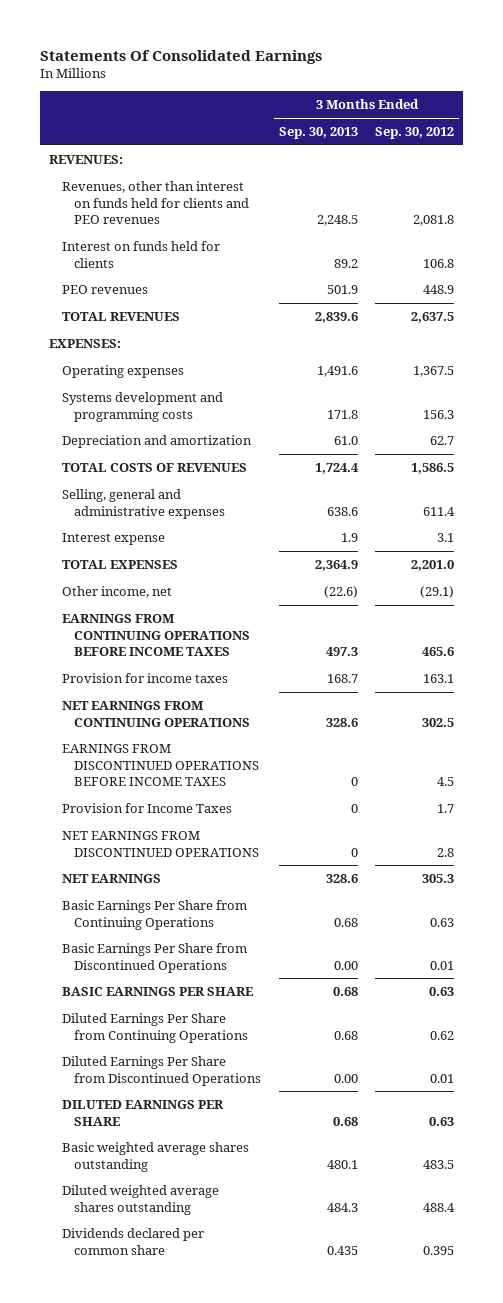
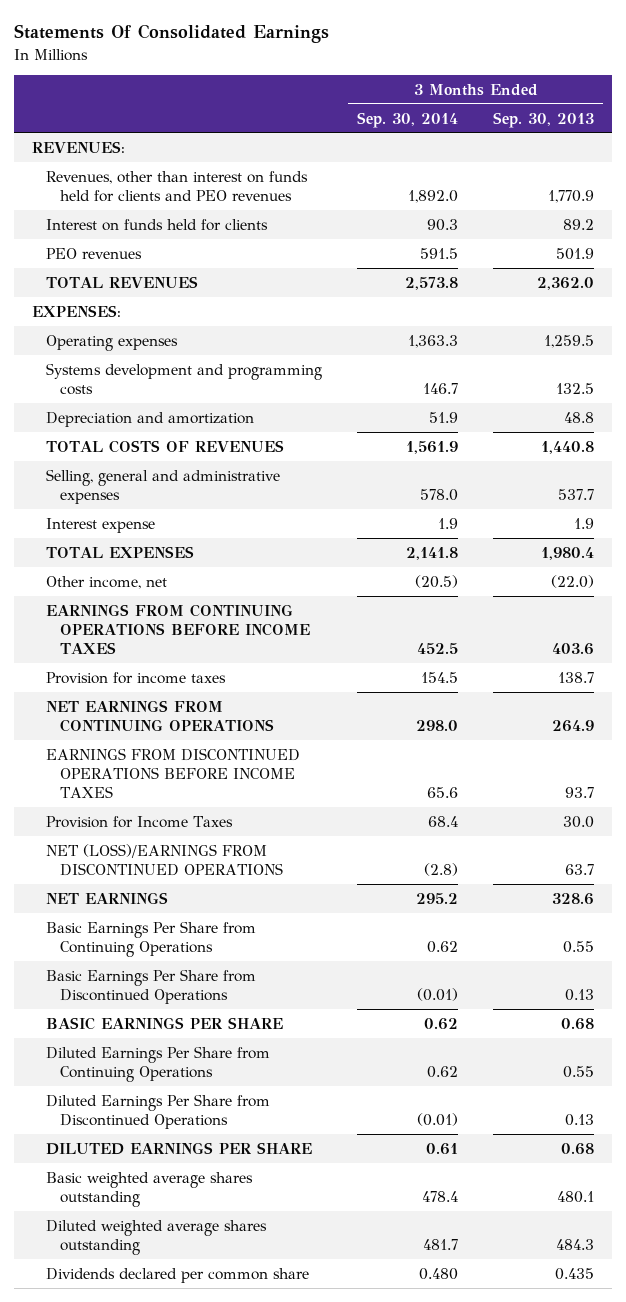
[375,127,455,140] Sep. 30, 2012 -> none
none -> [357,111,459,128] Sep. 30, 2014
[316,215,358,227] 2,248.5 -> [548,189,595,203] 1,770.9
[314,312,358,324] 2,839.6 -> [537,276,595,290] 2,362.0
[316,366,358,378] 1,491.6 -> [544,334,595,348] 1,259.5
[326,409,358,419] 171.8 -> [556,382,595,394] 132.5
[333,436,358,446] 61.0 -> [564,411,595,423] 48.8
[314,463,359,475] 1,724.4 -> [541,440,595,454] 1,440.8
[326,506,358,516] 638.6 -> [558,488,595,500] 537.7
[314,560,358,572] 2,364.9 -> [541,546,595,560] 1,980.4
[323,586,358,599] (22.6) -> [551,574,595,588] (22.0)
[325,647,358,657] 497.3 -> [552,642,595,655] 403.6
[326,674,358,684] 168.7 -> [558,671,595,683] 138.7
[325,717,358,727] 328.6 -> [552,719,595,732] 264.9
[350,777,358,787] 0 -> [565,786,595,798] 93.7
[350,804,358,814] 0 -> [563,815,595,828] 30.0
[61,831,260,857] NET EARNINGS FROM DISCONTINUED OPERATIONS -> [45,843,283,876] NET (LOSS)/EARNINGS FROM DISCONTINUED OPERATIONS
[350,847,358,857] 0 -> [565,863,595,875] 63.7
[333,917,358,927] 0.68 -> [563,940,595,953] 0.55
[333,960,358,970] 0.00 -> [565,988,595,1001] 0.13
[333,1030,358,1040] 0.68 -> [563,1065,595,1078] 0.55
[333,1073,358,1083] 0.00 -> [565,1113,595,1126] 0.13

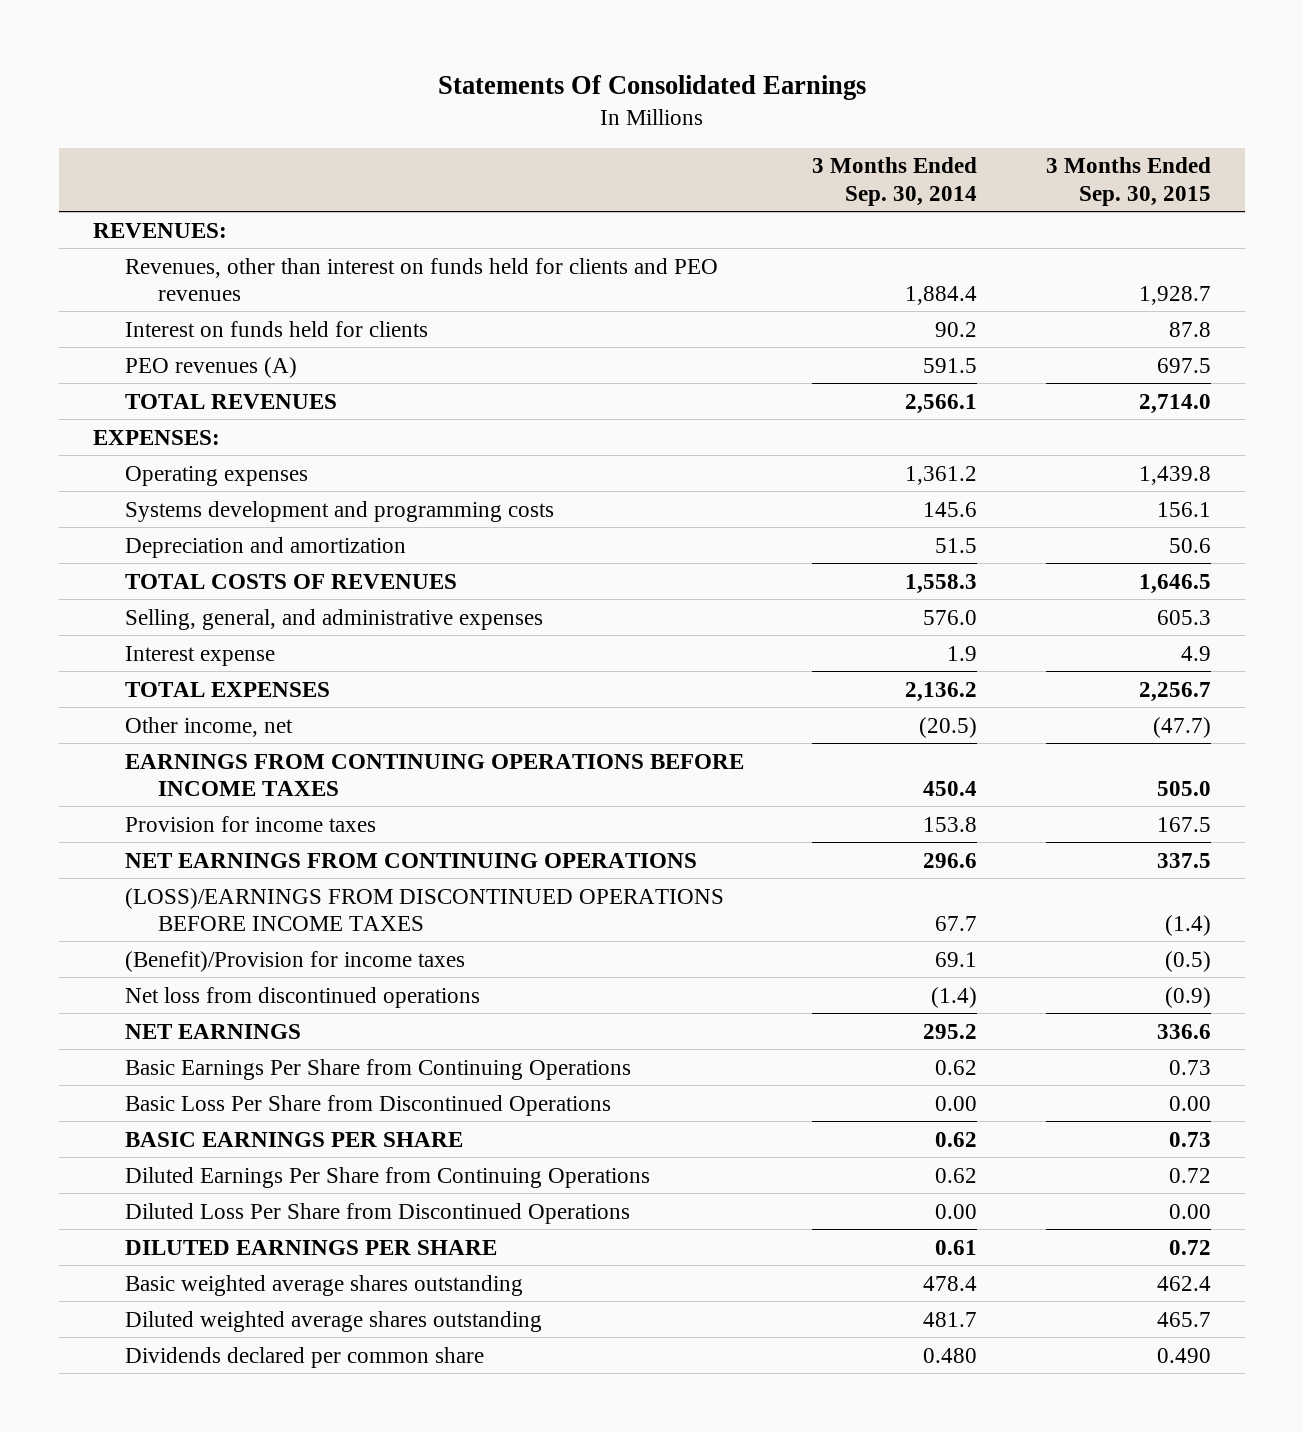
[493,111,595,128] Sep. 30, 2013 -> none
none -> [1045,157,1211,206] 3 Months Ended Sep. 30, 2015
[408,189,459,203] 1,892.0 -> [905,285,978,305] 1,884.4
[427,218,459,231] 90.3 -> [935,321,978,337] 90.2
[45,247,142,259] PEO revenues -> [125,356,298,378] PEO revenues (A)
[405,276,459,290] 2,573.8 -> [905,393,978,414] 2,566.1
[408,334,459,348] 1,363.3 -> [905,465,978,485] 1,361.2
[423,382,459,394] 146.7 -> [923,501,978,517] 145.6
[429,411,459,423] 51.9 -> [935,537,978,553] 51.5
[406,440,459,454] 1,561.9 -> [905,573,978,594] 1,558.3
[45,468,280,504] Selling, general and administrative expenses -> [125,608,544,630] Selling, general, and administrative expenses
[420,488,459,501] 578.0 -> [923,609,978,625] 576.0
[406,546,459,560] 2,141.8 -> [905,681,978,702] 2,136.2
[417,642,459,654] 452.5 -> [923,780,978,796] 450.4
[421,671,459,683] 154.5 -> [923,816,978,832] 153.8
[416,719,459,731] 298.0 -> [923,852,978,868] 296.6
[45,747,300,798] EARNINGS FROM DISCONTINUED OPERATIONS BEFORE INCOME TAXES -> [125,887,725,931] (LOSS)/EARNINGS FROM DISCONTINUED OPERATIONS BEFORE INCOME TAXES
[427,786,459,798] 65.6 -> [935,915,978,931] 67.7
[45,815,233,828] Provision for Income Taxes -> [125,950,466,972] (Benefit)/Provision for income taxes
[428,815,459,827] 68.4 -> [935,951,978,967] 69.1
[45,843,283,876] NET (LOSS)/EARNINGS FROM DISCONTINUED OPERATIONS -> [125,986,481,1008] Net loss from discontinued operations
[424,862,459,876] (2.8) -> [931,986,978,1008] (1.4)
[45,968,256,1004] Basic Earnings Per Share from Discontinued Operations -> [125,1094,612,1116] Basic Loss Per Share from Discontinued Operations
[417,987,459,1001] (0.01) -> [935,1095,978,1111] 0.00
[45,1093,270,1129] Diluted Earnings Per Share from Discontinued Operations -> [125,1202,631,1224] Diluted Loss Per Share from Discontinued Operations
[417,1112,459,1126] (0.01) -> [935,1203,978,1219] 0.00

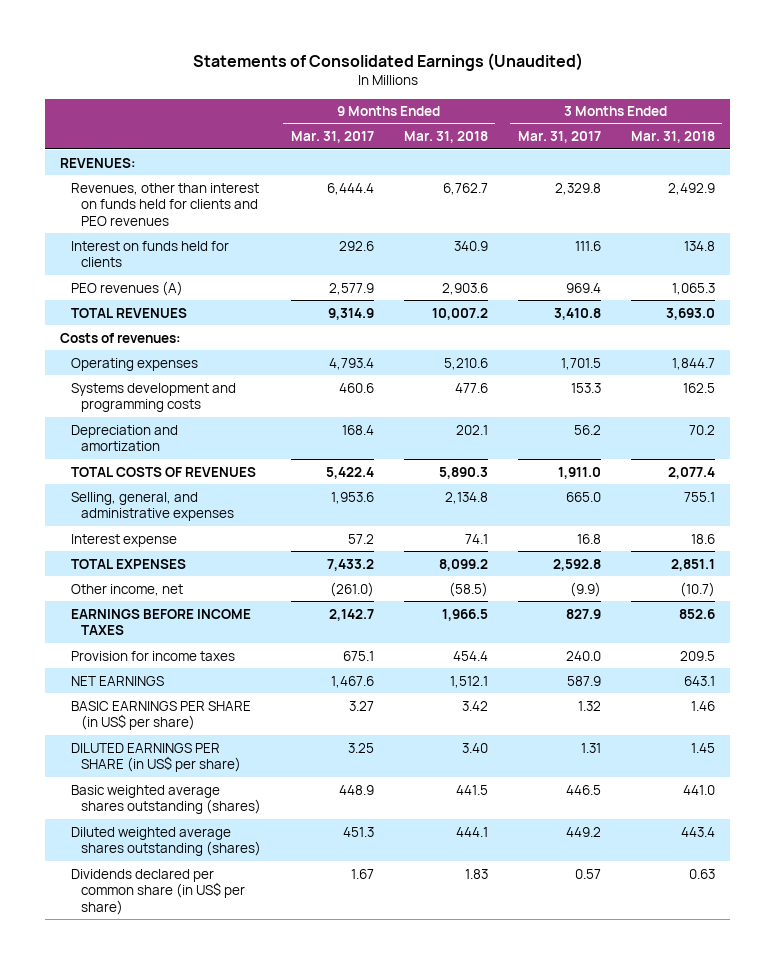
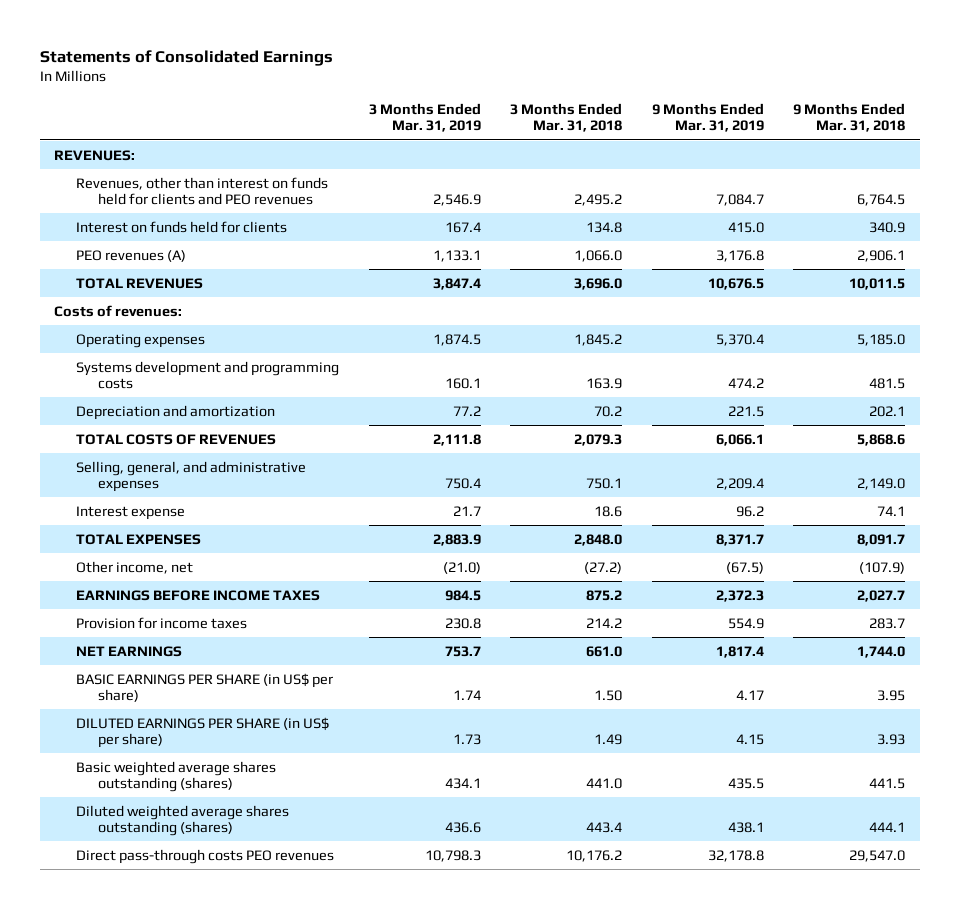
[192,52,583,71] Statements of Consolidated Earnings (Unaudited) -> [39,49,333,66] Statements of Consolidated Earnings
[290,131,374,144] Mar. 31, 2017 -> none
[517,131,601,144] Mar. 31, 2017 -> none
none -> [368,102,481,133] 3 Months Ended Mar. 31, 2019
none -> [651,102,764,133] 9 Months Ended Mar. 31, 2019
[442,182,488,195] 6,762.7 -> [857,194,906,207] 6,764.5
[667,182,715,195] 2,492.9 -> [574,194,623,207] 2,495.2
[441,282,488,295] 2,903.6 -> [857,249,906,262] 2,906.1
[671,282,715,295] 1,065.3 -> [574,249,623,262] 1,066.0
[431,307,488,320] 10,007.2 -> [849,277,906,290] 10,011.5
[665,307,715,320] 3,693.0 -> [574,277,623,290] 3,696.0
[443,357,488,370] 5,210.6 -> [857,333,906,346] 5,185.0
[671,357,715,370] 1,844.7 -> [574,333,623,346] 1,845.2
[454,382,488,393] 477.6 -> [869,378,906,390] 481.5
[682,382,715,393] 162.5 -> [586,378,623,390] 163.9
[438,466,488,479] 5,890.3 -> [857,433,906,446] 5,868.6
[667,466,715,479] 2,077.4 -> [574,433,623,446] 2,079.3
[444,491,488,504] 2,134.8 -> [857,478,906,491] 2,149.0
[683,491,715,502] 755.1 -> [586,478,623,490] 750.1
[438,558,488,571] 8,099.2 -> [857,533,906,546] 8,091.7
[670,558,715,571] 2,851.1 -> [574,533,623,546] 2,848.0
[448,581,488,597] (58.5) -> [859,561,906,574] (107.9)
[679,581,715,597] (10.7) -> [584,561,623,574] (27.2)
[441,608,488,621] 1,966.5 -> [857,589,906,602] 2,027.7
[678,608,715,619] 852.6 -> [586,589,623,601] 875.2
[452,650,488,661] 454.4 -> [869,617,906,629] 283.7
[679,650,715,661] 209.5 -> [586,617,623,628] 214.2
[449,675,488,688] 1,512.1 -> [857,645,906,658] 1,744.0
[683,675,715,686] 643.1 -> [586,645,623,657] 661.0
[461,700,488,711] 3.42 -> [877,690,906,702] 3.95
[690,700,715,711] 1.46 -> [594,690,623,702] 1.50
[461,742,488,753] 3.40 -> [877,734,906,746] 3.93
[690,742,715,753] 1.45 -> [594,734,623,746] 1.49
[70,868,245,915] Dividends declared per common share (in US$ per share) -> none
none -> [75,848,334,864] Direct pass-through costs PEO revenues

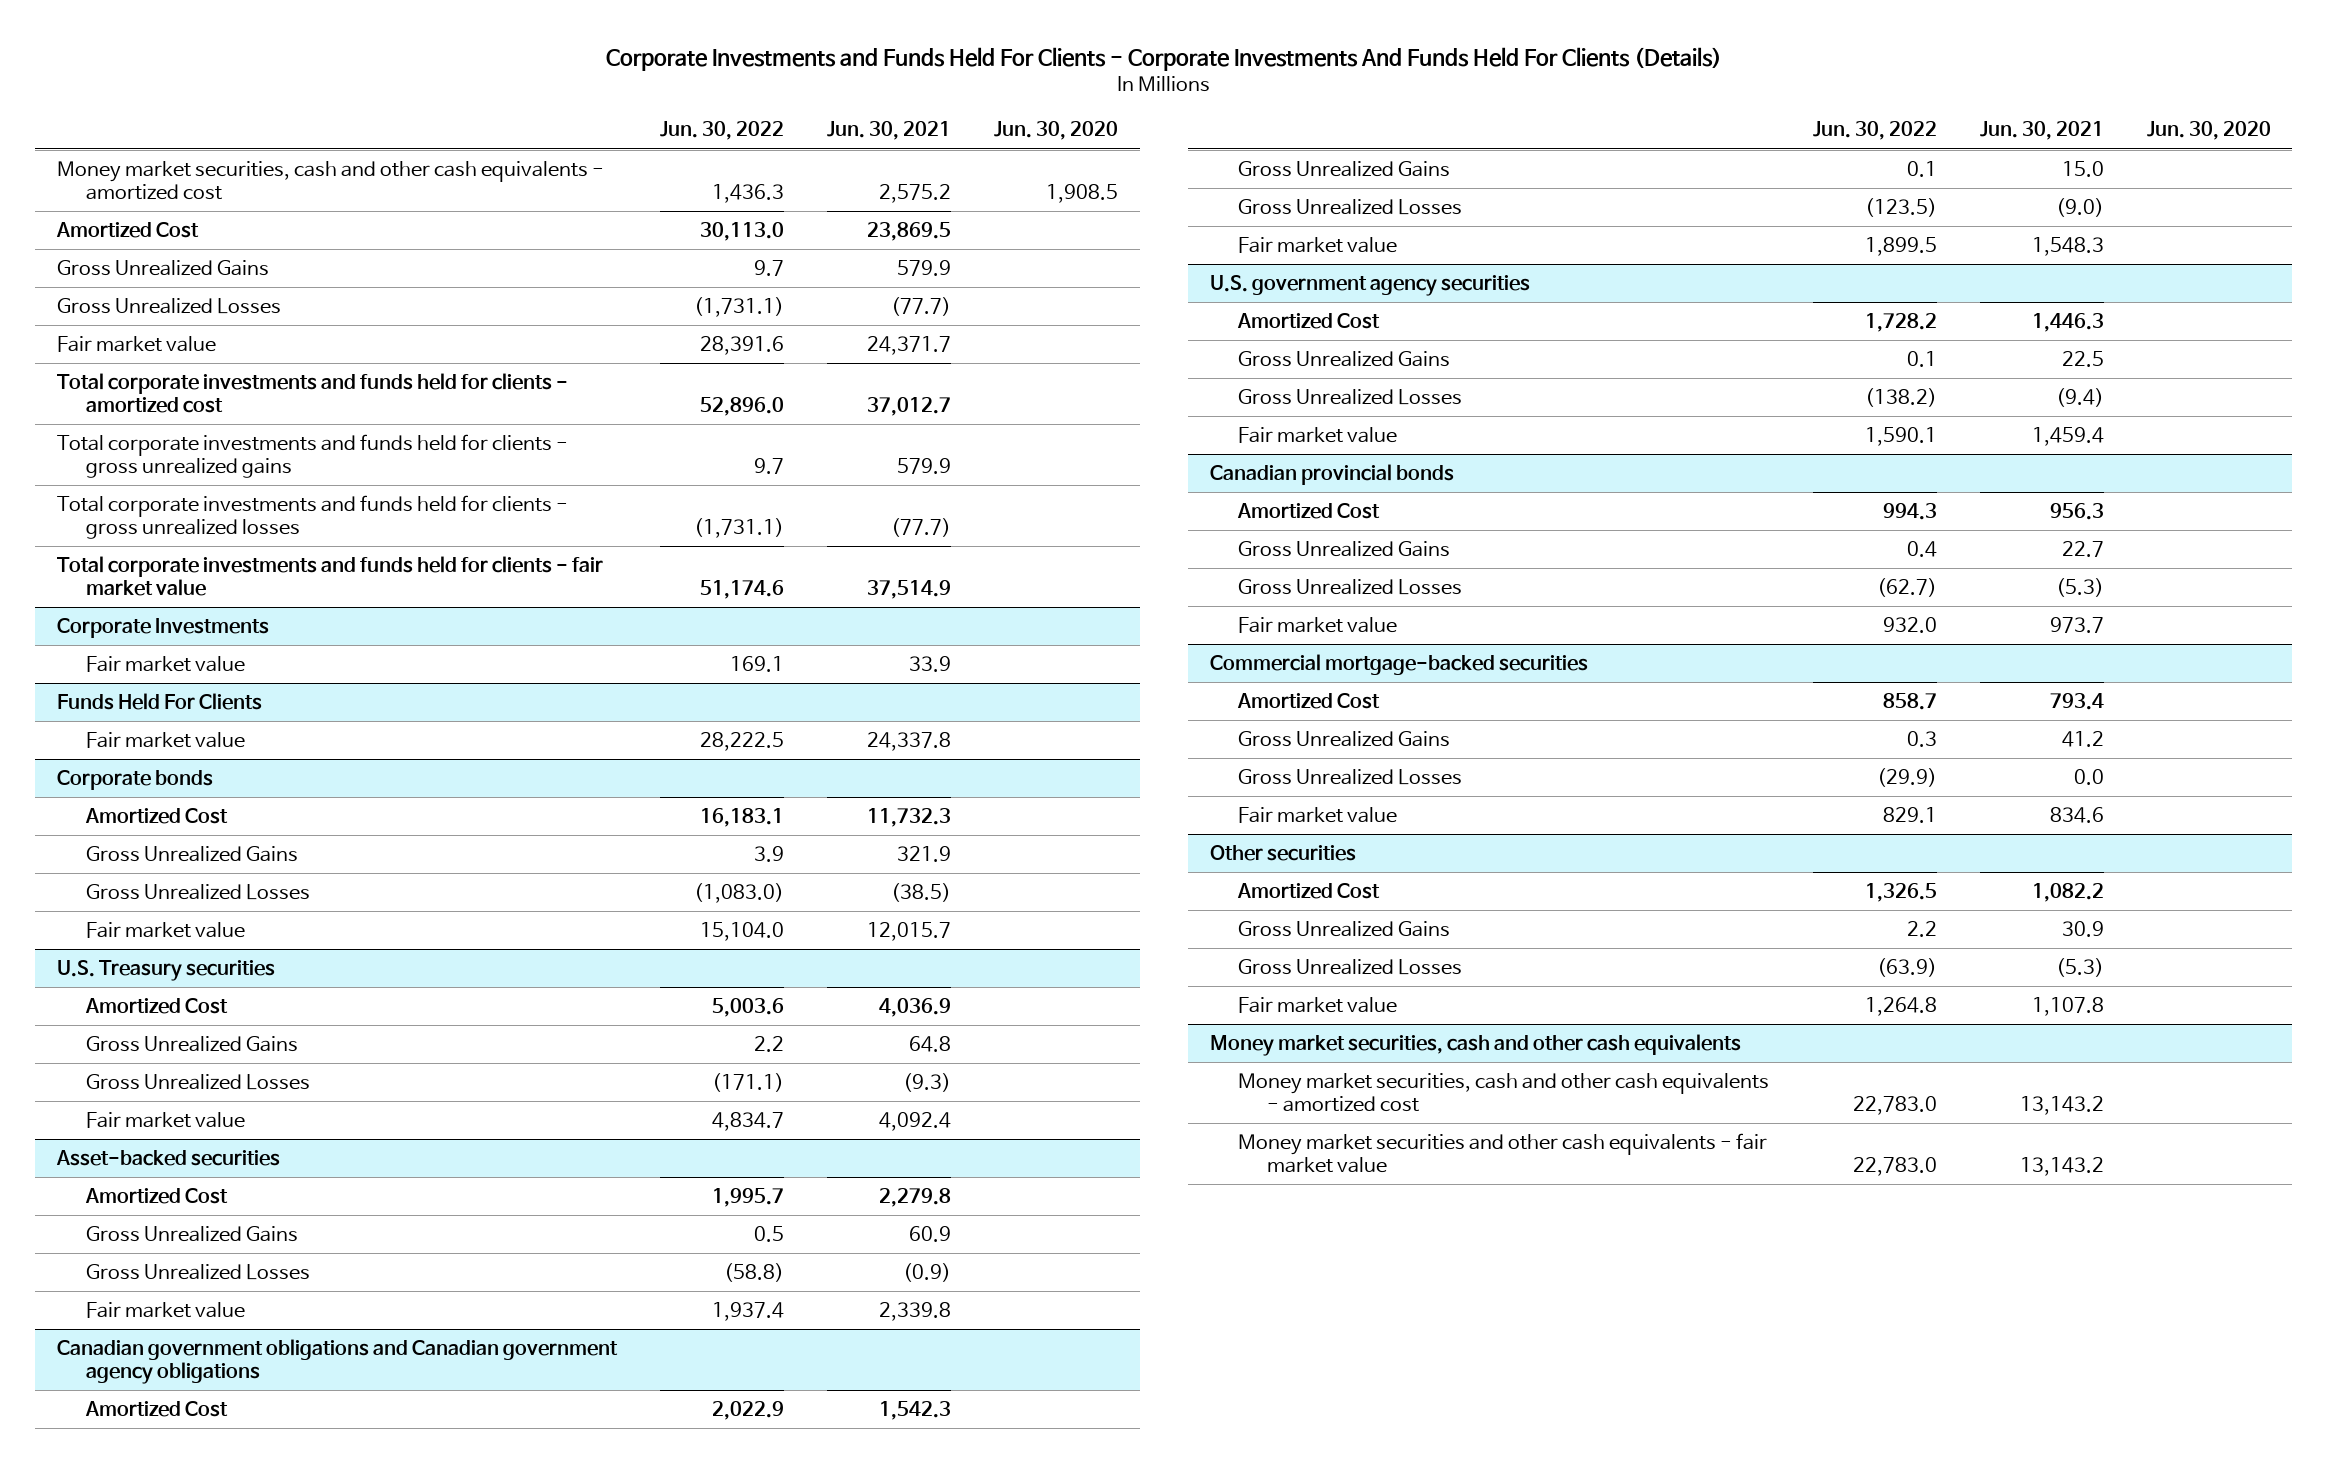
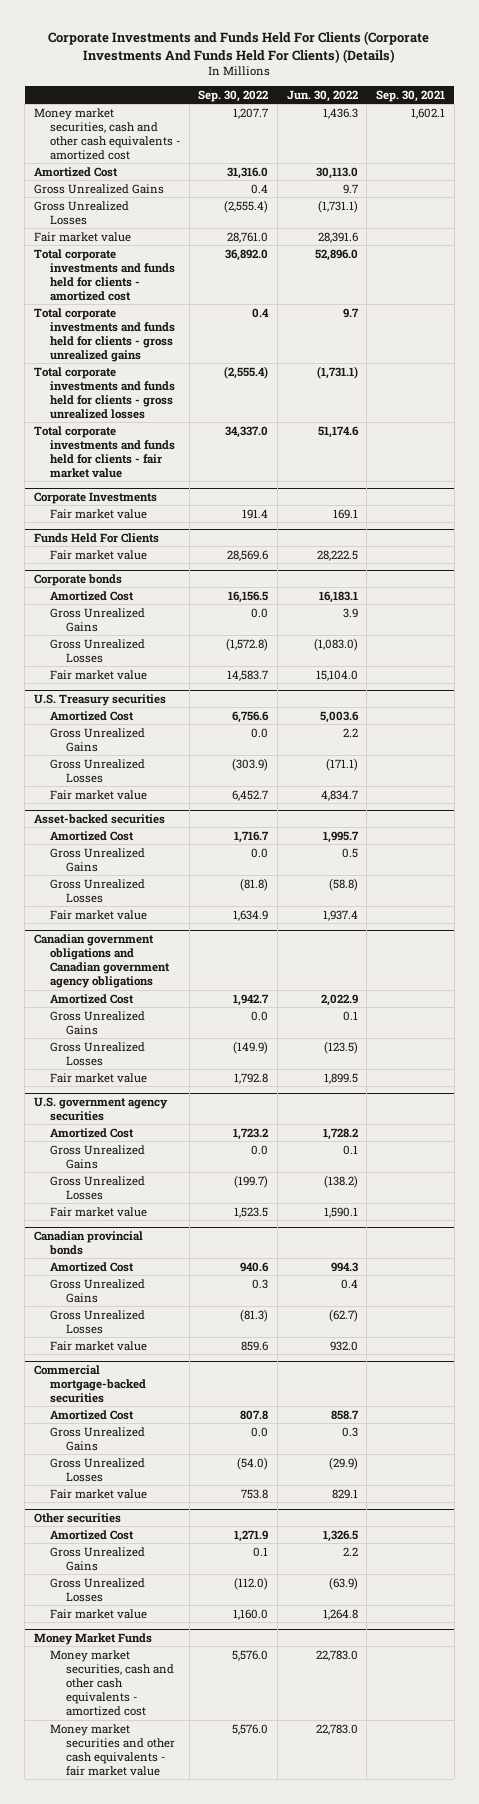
[605,47,1722,72] Corporate Investments and Funds Held For Clients - Corporate Investments And Funds Held For Clients (Details) -> [48,31,430,63] Corporate Investments and Funds Held For Clients (Corporate Investments And Funds Held For Clients) (Details)
[826,121,951,141] Jun. 30, 2021 -> none
[994,121,1119,141] Jun. 30, 2020 -> none
none -> [198,89,269,102] Sep. 30, 2022
none -> [375,89,445,102] Sep. 30, 2021
[1209,1033,1741,1056] Money market securities, cash and other cash equivalents -> [34,1632,153,1645] Money Market Funds

